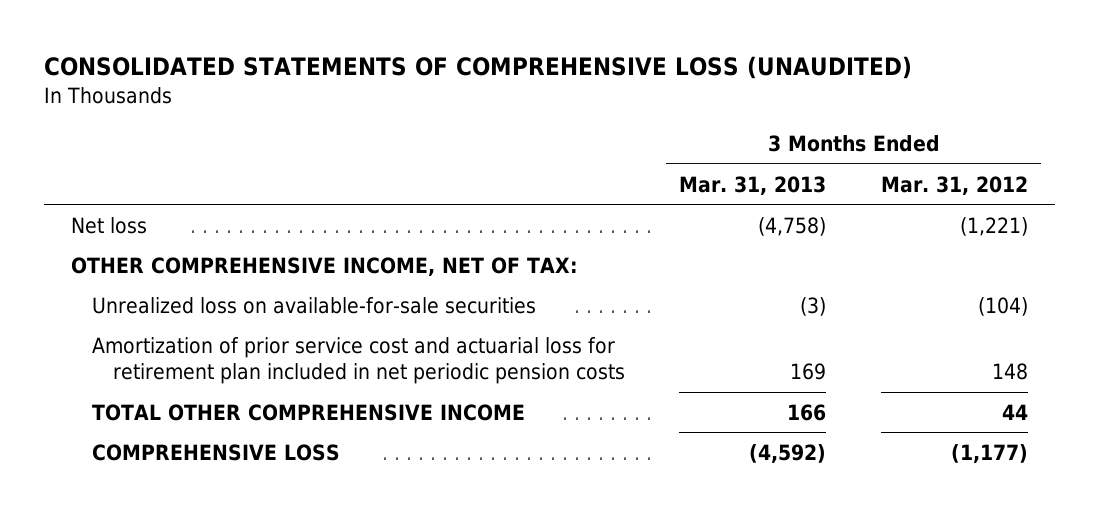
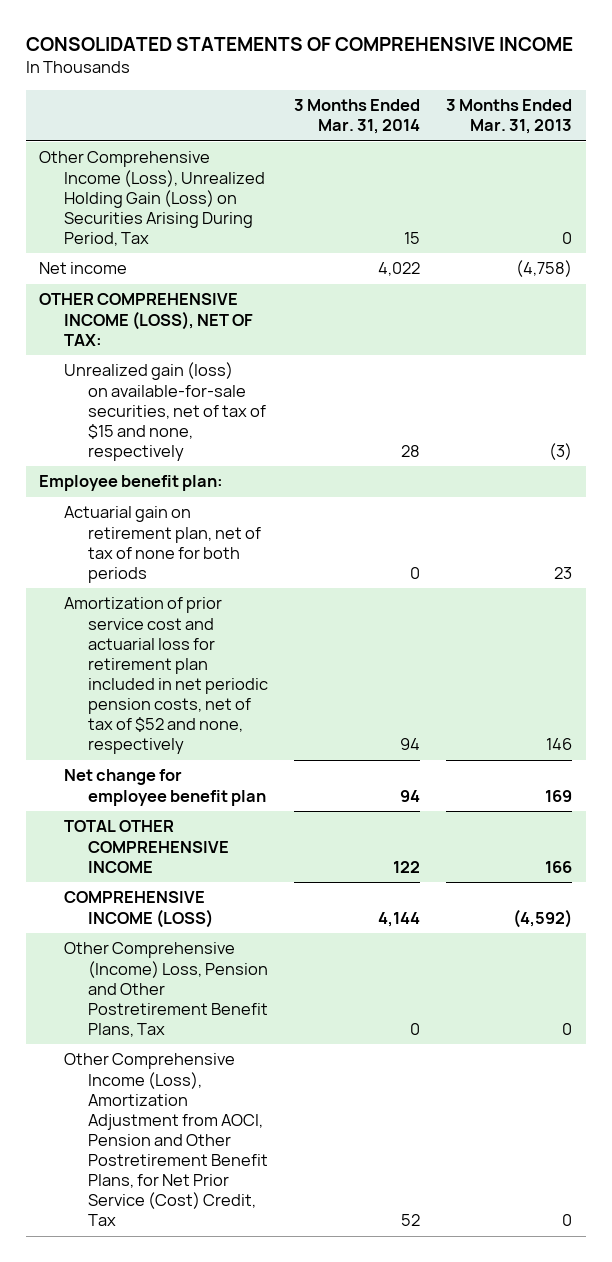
[43,56,912,80] CONSOLIDATED STATEMENTS OF COMPREHENSIVE LOSS (UNAUDITED) -> [25,37,573,52] CONSOLIDATED STATEMENTS OF COMPREHENSIVE INCOME
[880,175,1028,195] Mar. 31, 2012 -> none
none -> [294,99,421,135] 3 Months Ended Mar. 31, 2014
none -> [39,151,265,246] Other Comprehensive Income (Loss), Unrealized Holding Gain (Loss) on Securities Arising During Period, Tax
[70,216,147,234] Net loss -> [39,262,128,275] Net income
[70,256,578,276] OTHER COMPREHENSIVE INCOME, NET OF TAX: -> [39,293,253,346] OTHER COMPREHENSIVE INCOME (LOSS), NET OF TAX:
[91,296,536,314] Unrealized loss on available-for-sale securities -> [63,362,267,461] Unrealized gain (loss) on available-for-sale securities, net of tax of $15 and none, respectively
none -> [39,475,224,492] Employee benefit plan:
none -> [63,506,262,583] Actuarial gain on retirement plan, net of tax of none for both periods
none -> [63,597,269,755] Amortization of prior service cost and actuarial loss for retirement plan included in net periodic pension costs, net of tax of $52 and none, respectively
[91,336,625,385] Amortization of prior service cost and actuarial loss for retirement plan included in net periodic pension costs -> [63,769,267,806] Net change for employee benefit plan
[91,443,340,461] COMPREHENSIVE LOSS -> [63,891,214,928] COMPREHENSIVE INCOME (LOSS)
none -> [63,942,269,1037] Other Comprehensive (Income) Loss, Pension and Other Postretirement Benefit Plans, Tax
none -> [63,1053,269,1227] Other Comprehensive Income (Loss), Amortization Adjustment from AOCI, Pension and Other Postretirement Benefit Plans, for Net Prior Service (Cost) Credit, Tax

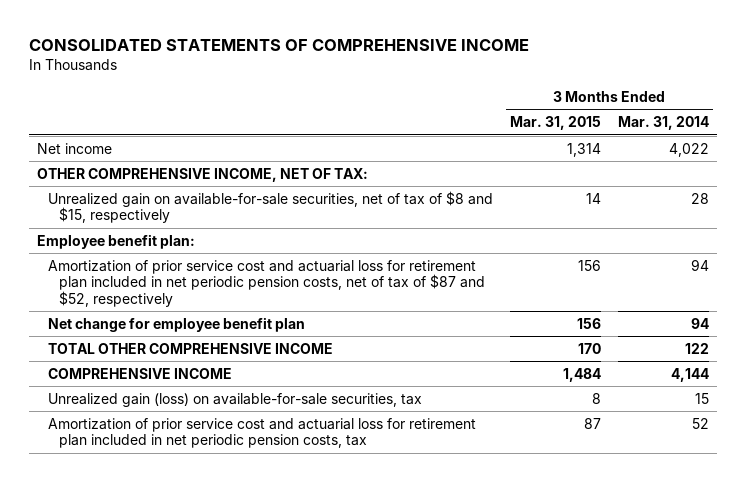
[446,99,573,135] 3 Months Ended Mar. 31, 2013 -> none
none -> [509,116,601,131] Mar. 31, 2015
[39,151,265,246] Other Comprehensive Income (Loss), Unrealized Holding Gain (Loss) on Securities Arising During Period, Tax -> none
[39,293,253,346] OTHER COMPREHENSIVE INCOME (LOSS), NET OF TAX: -> [37,167,369,182] OTHER COMPREHENSIVE INCOME, NET OF TAX:
[63,362,267,461] Unrealized gain (loss) on available-for-sale securities, net of tax of $15 and none, respectively -> [47,190,493,224] Unrealized gain on available-for-sale securities, net of tax of $8 and $15, respectively
[63,506,262,583] Actuarial gain on retirement plan, net of tax of none for both periods -> none
[63,597,269,755] Amortization of prior service cost and actuarial loss for retirement plan included in net periodic pension costs, net of tax of $52 and none, respectively -> [47,259,485,307] Amortization of prior service cost and actuarial loss for retirement plan included in net periodic pension costs, net of tax of $87 and $52, respectively
[63,942,269,1037] Other Comprehensive (Income) Loss, Pension and Other Postretirement Benefit Plans, Tax -> none
[63,891,214,928] COMPREHENSIVE INCOME (LOSS) -> [47,367,232,379] COMPREHENSIVE INCOME
none -> [47,392,422,407] Unrealized gain (loss) on available-for-sale securities, tax
[63,1053,269,1227] Other Comprehensive Income (Loss), Amortization Adjustment from AOCI, Pension and Other Postretirement Benefit Plans, for Net Prior Service (Cost) Credit, Tax -> [47,417,476,449] Amortization of prior service cost and actuarial loss for retirement plan included in net periodic pension costs, tax

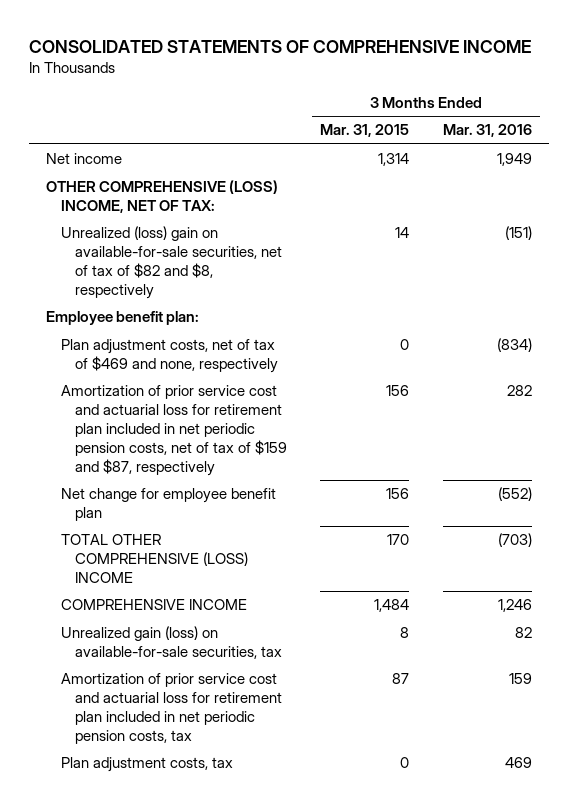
[617,116,709,131] Mar. 31, 2014 -> none
none -> [442,124,532,138] Mar. 31, 2016
[37,167,369,182] OTHER COMPREHENSIVE INCOME, NET OF TAX: -> [46,180,279,214] OTHER COMPREHENSIVE (LOSS) INCOME, NET OF TAX:
[47,190,493,224] Unrealized gain on available-for-sale securities, net of tax of $8 and $15, respectively -> [60,226,282,299] Unrealized (loss) gain on available-for-sale securities, net of tax of $82 and $8, respectively
none -> [60,339,278,374] Plan adjustment costs, net of tax of $469 and none, respectively
[47,259,485,307] Amortization of prior service cost and actuarial loss for retirement plan included in net periodic pension costs, net of tax of $87 and $52, respectively -> [60,385,287,476] Amortization of prior service cost and actuarial loss for retirement plan included in net periodic pension costs, net of tax of $159 and $87, respectively
[47,342,333,354] TOTAL OTHER COMPREHENSIVE INCOME -> [60,534,248,583] TOTAL OTHER COMPREHENSIVE (LOSS) INCOME
none -> [60,757,233,773] Plan adjustment costs, tax

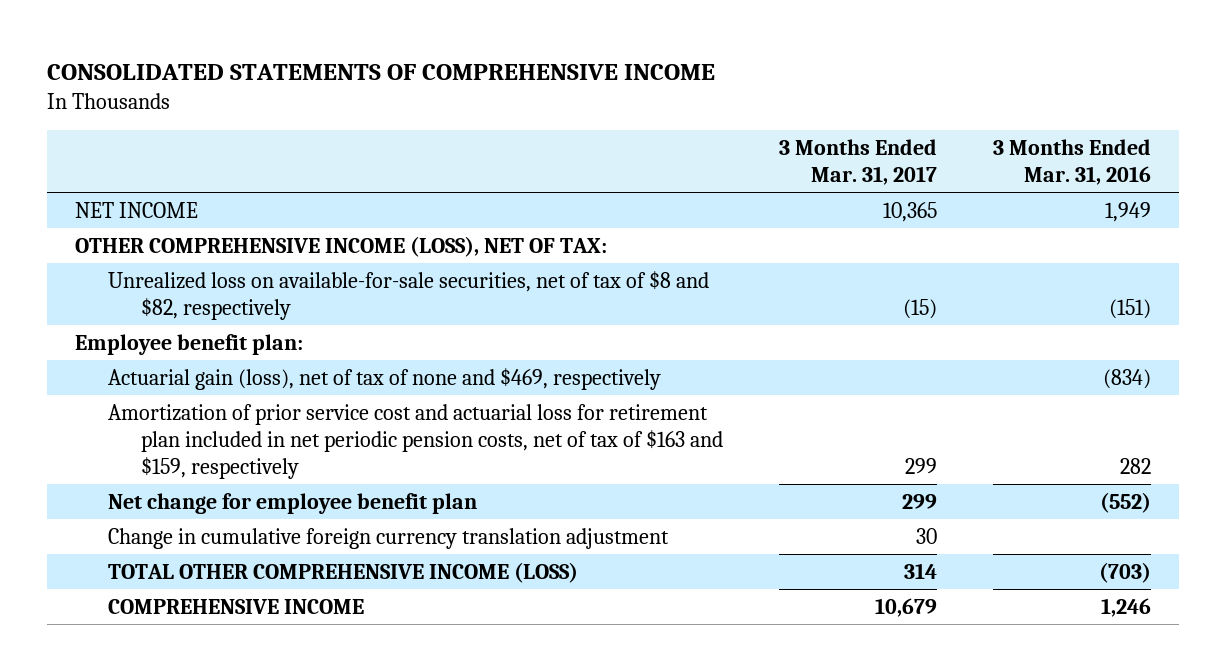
[320,124,410,138] Mar. 31, 2015 -> none
none -> [778,138,937,186] 3 Months Ended Mar. 31, 2017
[46,153,123,165] Net income -> [75,201,199,218] NET INCOME
[46,180,279,214] OTHER COMPREHENSIVE (LOSS) INCOME, NET OF TAX: -> [75,235,608,257] OTHER COMPREHENSIVE INCOME (LOSS), NET OF TAX:
[60,226,282,299] Unrealized (loss) gain on available-for-sale securities, net of tax of $82 and $8, respectively -> [108,270,710,320] Unrealized loss on available-for-sale securities, net of tax of $8 and $82, respectively
[60,339,278,374] Plan adjustment costs, net of tax of $469 and none, respectively -> [108,367,662,390] Actuarial gain (loss), net of tax of none and $469, respectively
[60,385,287,476] Amortization of prior service cost and actuarial loss for retirement plan included in net periodic pension costs, net of tax of $159 and $87, respectively -> [108,403,723,479] Amortization of prior service cost and actuarial loss for retirement plan included in net periodic pension costs, net of tax of $163 and $159, respectively
none -> [108,527,670,549] Change in cumulative foreign currency translation adjustment
[60,534,248,583] TOTAL OTHER COMPREHENSIVE (LOSS) INCOME -> [108,561,579,583] TOTAL OTHER COMPREHENSIVE INCOME (LOSS)
[60,626,282,660] Unrealized gain (loss) on available-for-sale securities, tax -> none
[60,673,282,744] Amortization of prior service cost and actuarial loss for retirement plan included in net periodic pension costs, tax -> none
[60,757,233,773] Plan adjustment costs, tax -> none

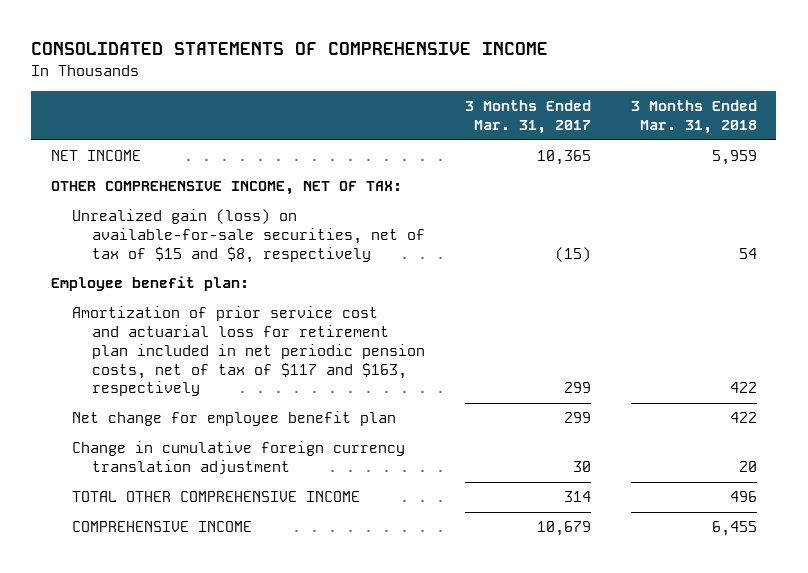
[992,138,1151,186] 3 Months Ended Mar. 31, 2016 -> none
none -> [630,100,757,134] 3 Months Ended Mar. 31, 2018
[75,235,608,257] OTHER COMPREHENSIVE INCOME (LOSS), NET OF TAX: -> [51,181,403,196] OTHER COMPREHENSIVE INCOME, NET OF TAX:
[108,270,710,320] Unrealized loss on available-for-sale securities, net of tax of $8 and $82, respectively -> [71,209,425,263] Unrealized gain (loss) on available-for-sale securities, net of tax of $15 and $8, respectively
[108,367,662,390] Actuarial gain (loss), net of tax of none and $469, respectively -> none
[108,403,723,479] Amortization of prior service cost and actuarial loss for retirement plan included in net periodic pension costs, net of tax of $163 and $159, respectively -> [71,306,425,397] Amortization of prior service cost and actuarial loss for retirement plan included in net periodic pension costs, net of tax of $117 and $163, respectively
[108,561,579,583] TOTAL OTHER COMPREHENSIVE INCOME (LOSS) -> [71,491,360,503] TOTAL OTHER COMPREHENSIVE INCOME

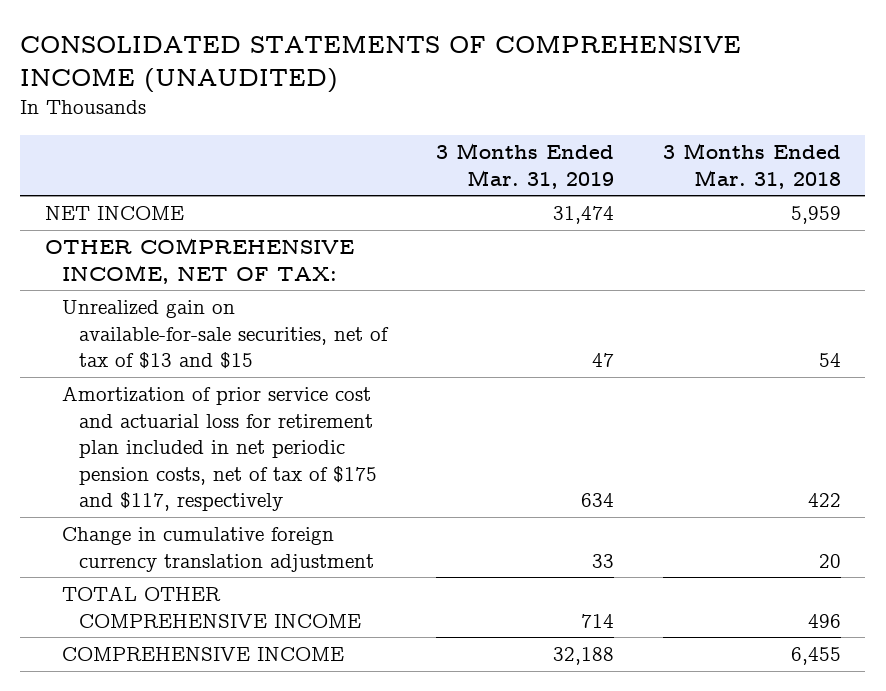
[31,42,549,56] CONSOLIDATED STATEMENTS OF COMPREHENSIVE INCOME -> [20,35,742,93] CONSOLIDATED STATEMENTS OF COMPREHENSIVE INCOME (UNAUDITED)
[464,100,591,134] 3 Months Ended Mar. 31, 2017 -> none
none -> [435,143,614,189] 3 Months Ended Mar. 31, 2019
[51,276,250,292] Employee benefit plan: -> none
[71,411,396,427] Net change for employee benefit plan -> none
[71,209,425,263] Unrealized gain (loss) on available-for-sale securities, net of tax of $15 and $8, respectively -> [61,300,390,370] Unrealized gain on available-for-sale securities, net of tax of $13 and $15
[71,306,425,397] Amortization of prior service cost and actuarial loss for retirement plan included in net periodic pension costs, net of tax of $117 and $163, respectively -> [61,386,378,511] Amortization of prior service cost and actuarial loss for retirement plan included in net periodic pension costs, net of tax of $175 and $117, respectively

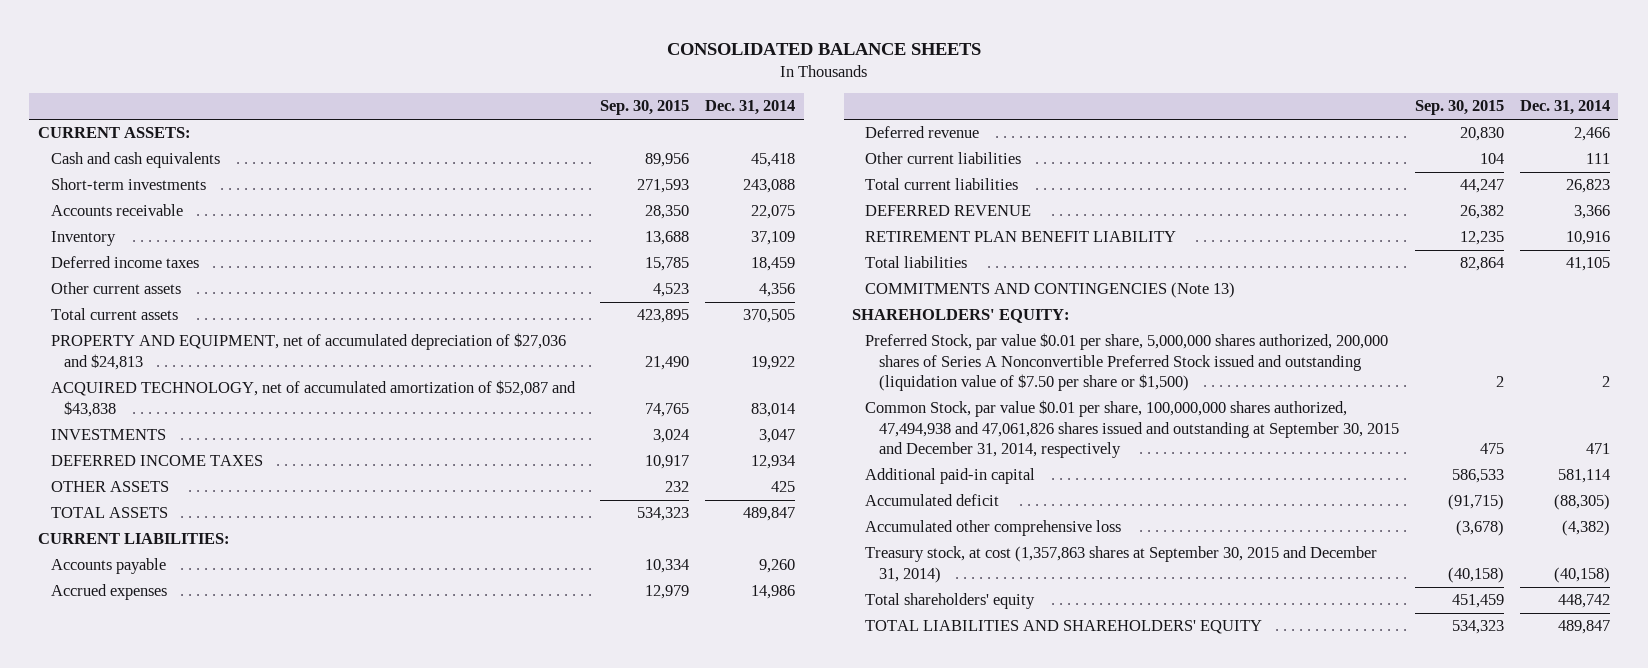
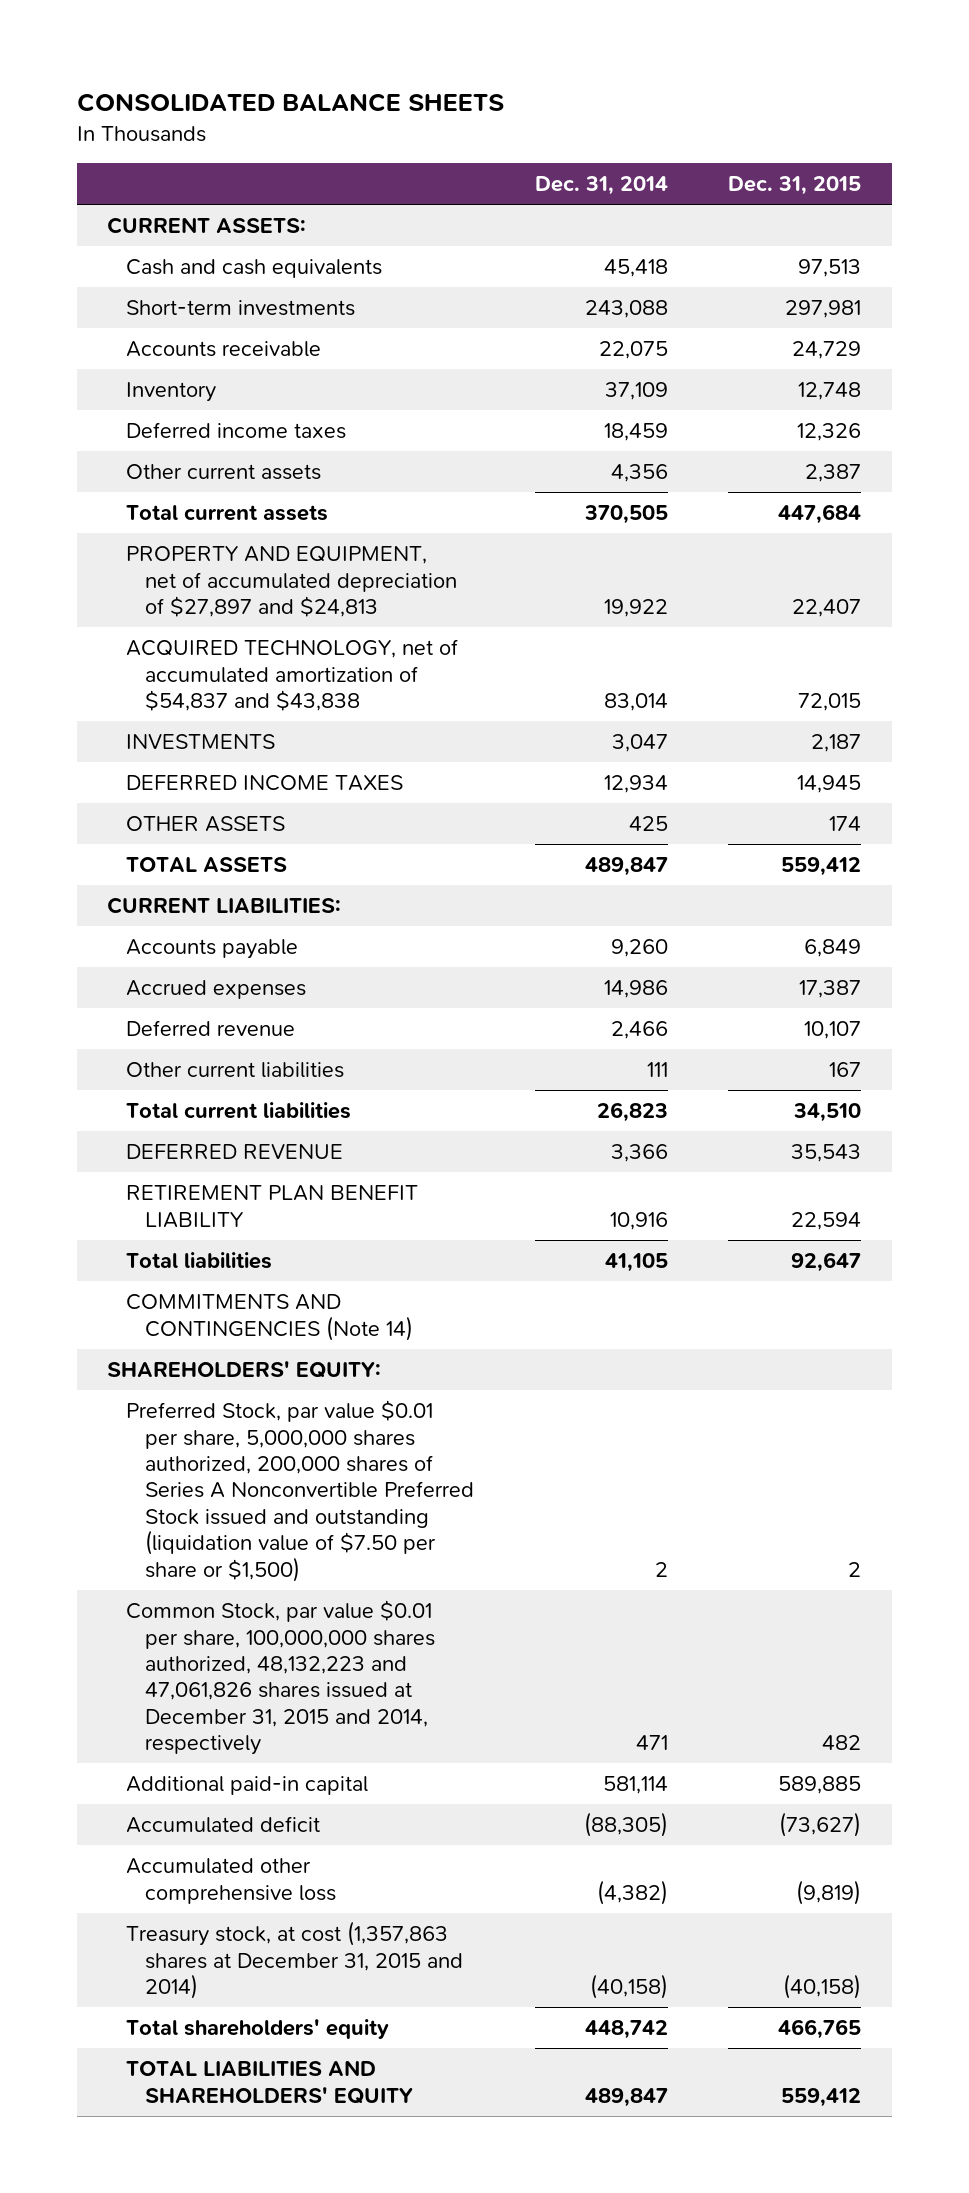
[600,100,690,116] Sep. 30, 2015 -> none
none -> [728,176,862,196] Dec. 31, 2015
[50,333,566,370] PROPERTY AND EQUIPMENT, net of accumulated depreciation of $27,036 and $24,813 -> [126,546,458,617] PROPERTY AND EQUIPMENT, net of accumulated depreciation of $27,897 and $24,813
[50,380,576,417] ACQUIRED TECHNOLOGY, net of accumulated amortization of $52,087 and $43,838 -> [126,639,459,711] ACQUIRED TECHNOLOGY, net of accumulated amortization of $54,837 and $43,838
[865,282,1236,299] COMMITMENTS AND CONTINGENCIES (Note 13) -> [126,1294,414,1341] COMMITMENTS AND CONTINGENCIES (Note 14)
[865,400,1399,459] Common Stock, par value $0.01 per share, 100,000,000 shares authorized, 47,494,938 and 47,061,826 shares issued and outstanding at September 30, 2015 and December 31, 2014, respectively -> [126,1600,436,1756] Common Stock, par value $0.01 per share, 100,000,000 shares authorized, 48,132,223 and 47,061,826 shares issued at December 31, 2015 and 2014, respectively
[865,546,1378,583] Treasury stock, at cost (1,357,863 shares at September 30, 2015 and December 31, 2014) -> [126,1921,464,1999] Treasury stock, at cost (1,357,863 shares at December 31, 2015 and 2014)

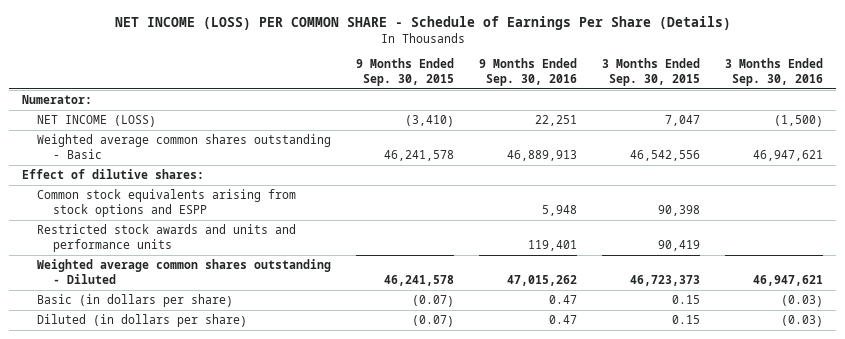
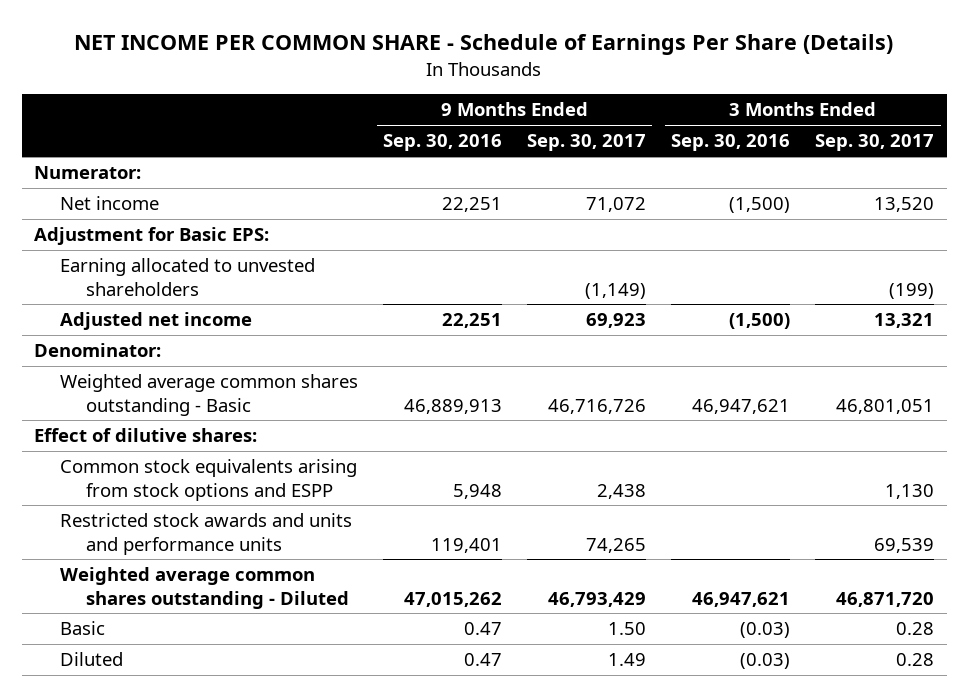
[114,16,731,31] NET INCOME (LOSS) PER COMMON SHARE - Schedule of Earnings Per Share (Details) -> [74,34,894,56] NET INCOME PER COMMON SHARE - Schedule of Earnings Per Share (Details)
[356,58,455,87] 9 Months Ended Sep. 30, 2015 -> none
[602,58,701,87] 3 Months Ended Sep. 30, 2015 -> none
none -> [527,134,647,152] Sep. 30, 2017
none -> [815,134,935,152] Sep. 30, 2017
[37,115,157,128] NET INCOME (LOSS) -> [60,196,160,211] Net income
none -> [34,227,270,246] Adjustment for Basic EPS:
none -> [60,258,316,296] Earning allocated to unvested shareholders
none -> [60,312,253,331] Adjusted net income
none -> [34,343,162,358] Denominator:
[37,294,234,308] Basic (in dollars per share) -> [60,621,106,636] Basic
[37,314,248,328] Diluted (in dollars per share) -> [60,652,124,667] Diluted

